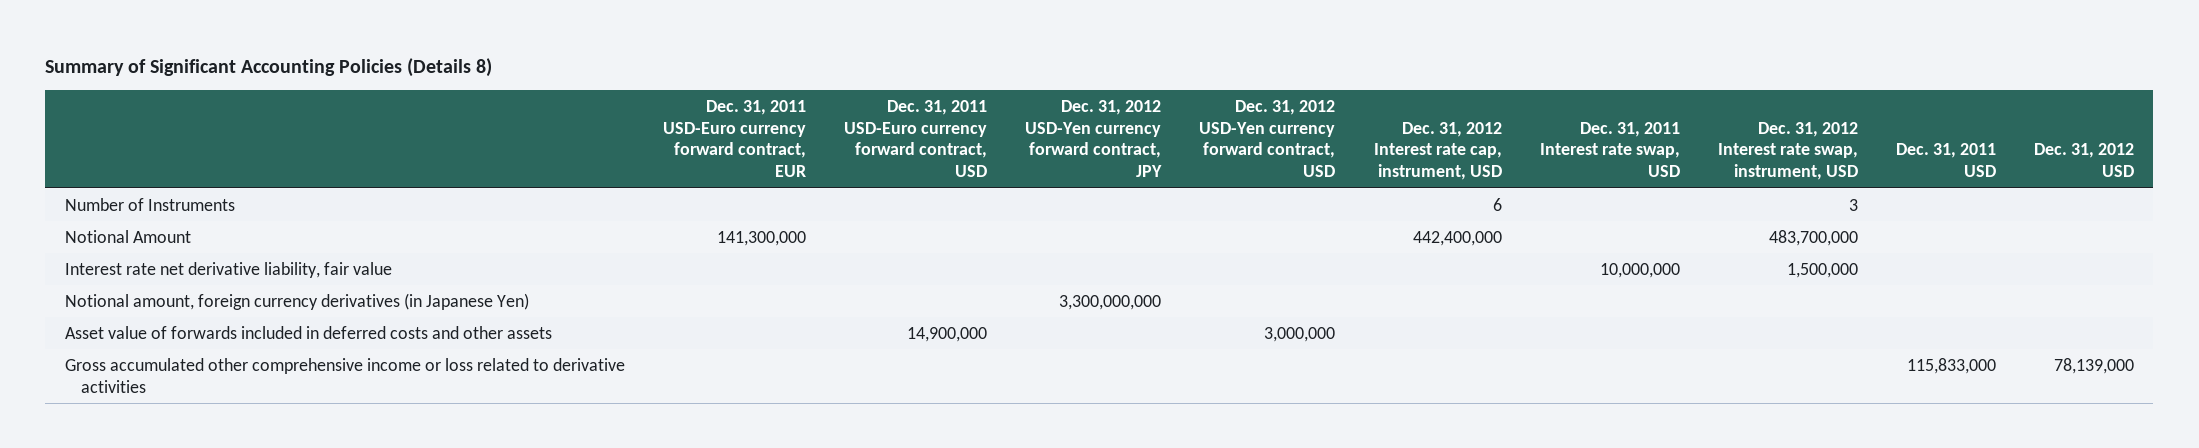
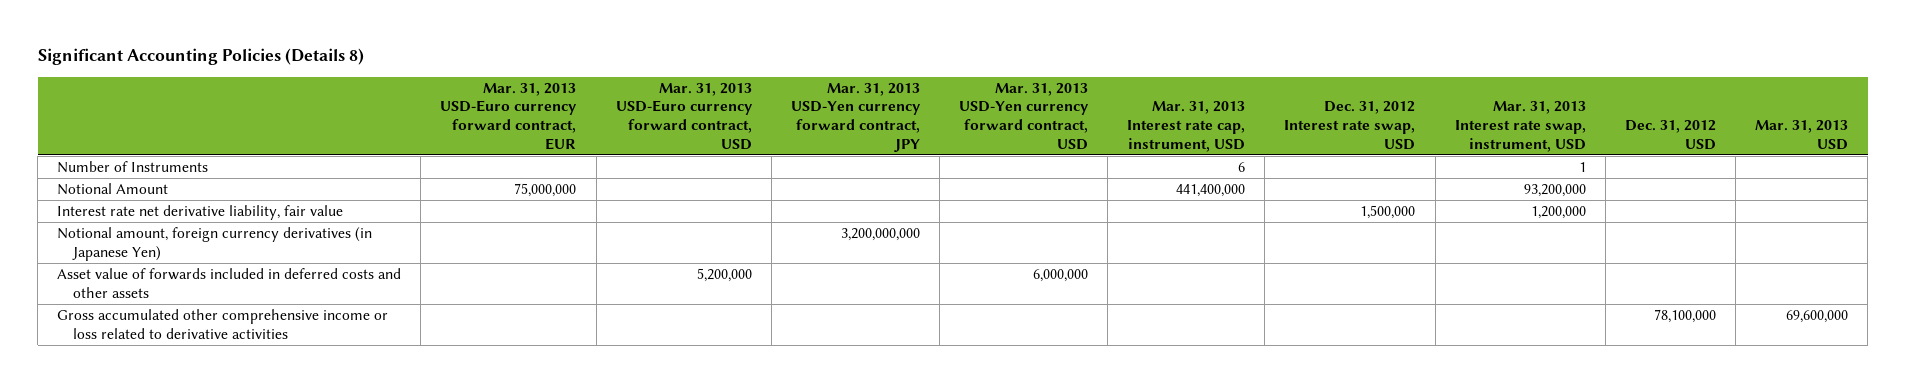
[45,57,493,77] Summary of Significant Accounting Policies (Details 8) -> [37,48,364,66] Significant Accounting Policies (Details 8)
[662,100,806,177] Dec. 31, 2011 USD-Euro currency forward contract, EUR -> none
[843,100,987,177] Dec. 31, 2011 USD-Euro currency forward contract, USD -> none
[1025,100,1163,177] Dec. 31, 2012 USD-Yen currency forward contract, JPY -> none
[1199,100,1336,177] Dec. 31, 2012 USD-Yen currency forward contract, USD -> none
[1373,121,1502,180] Dec. 31, 2012 Interest rate cap, instrument, USD -> none
[1539,121,1680,177] Dec. 31, 2011 Interest rate swap, USD -> none
[1717,121,1858,180] Dec. 31, 2012 Interest rate swap, instrument, USD -> none
[1896,143,1997,177] Dec. 31, 2011 USD -> none
none -> [440,82,578,150] Mar. 31, 2013 USD-Euro currency forward contract, EUR
none -> [615,82,753,150] Mar. 31, 2013 USD-Euro currency forward contract, USD
none -> [790,82,921,152] Mar. 31, 2013 USD-Yen currency forward contract, JPY
none -> [959,82,1090,150] Mar. 31, 2013 USD-Yen currency forward contract, USD
none -> [1127,101,1246,152] Mar. 31, 2013 Interest rate cap, instrument, USD
none -> [1284,101,1416,150] Dec. 31, 2012 Interest rate swap, USD
none -> [1454,101,1586,152] Mar. 31, 2013 Interest rate swap, instrument, USD
none -> [1755,119,1849,150] Mar. 31, 2013 USD
[2054,357,2135,374] 78,139,000 -> [1653,309,1716,324] 78,100,000

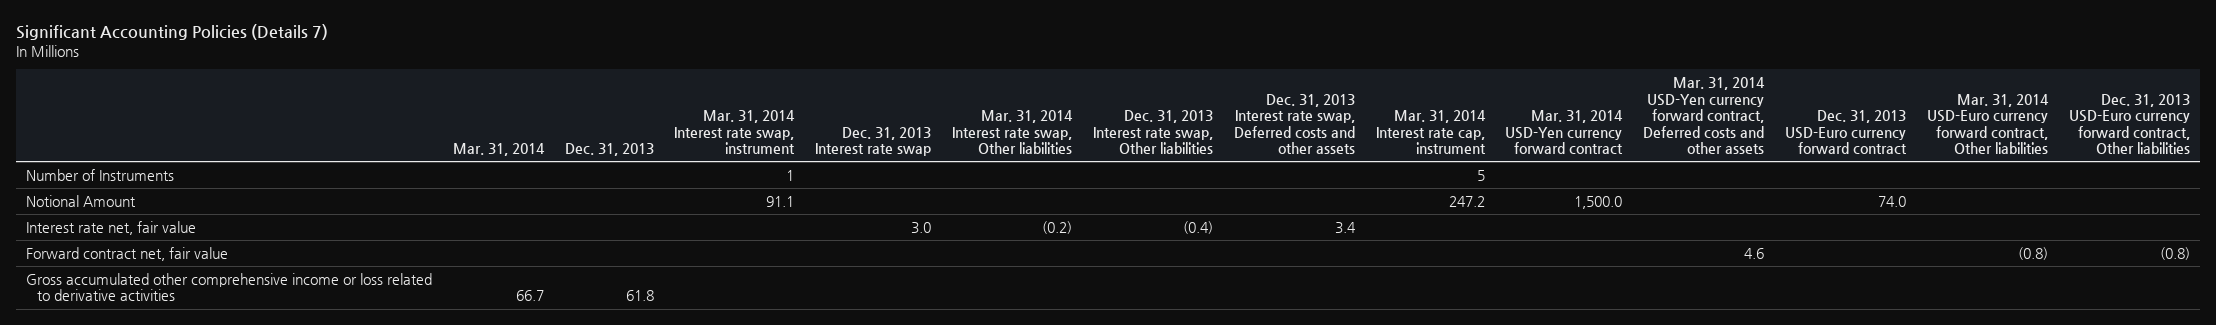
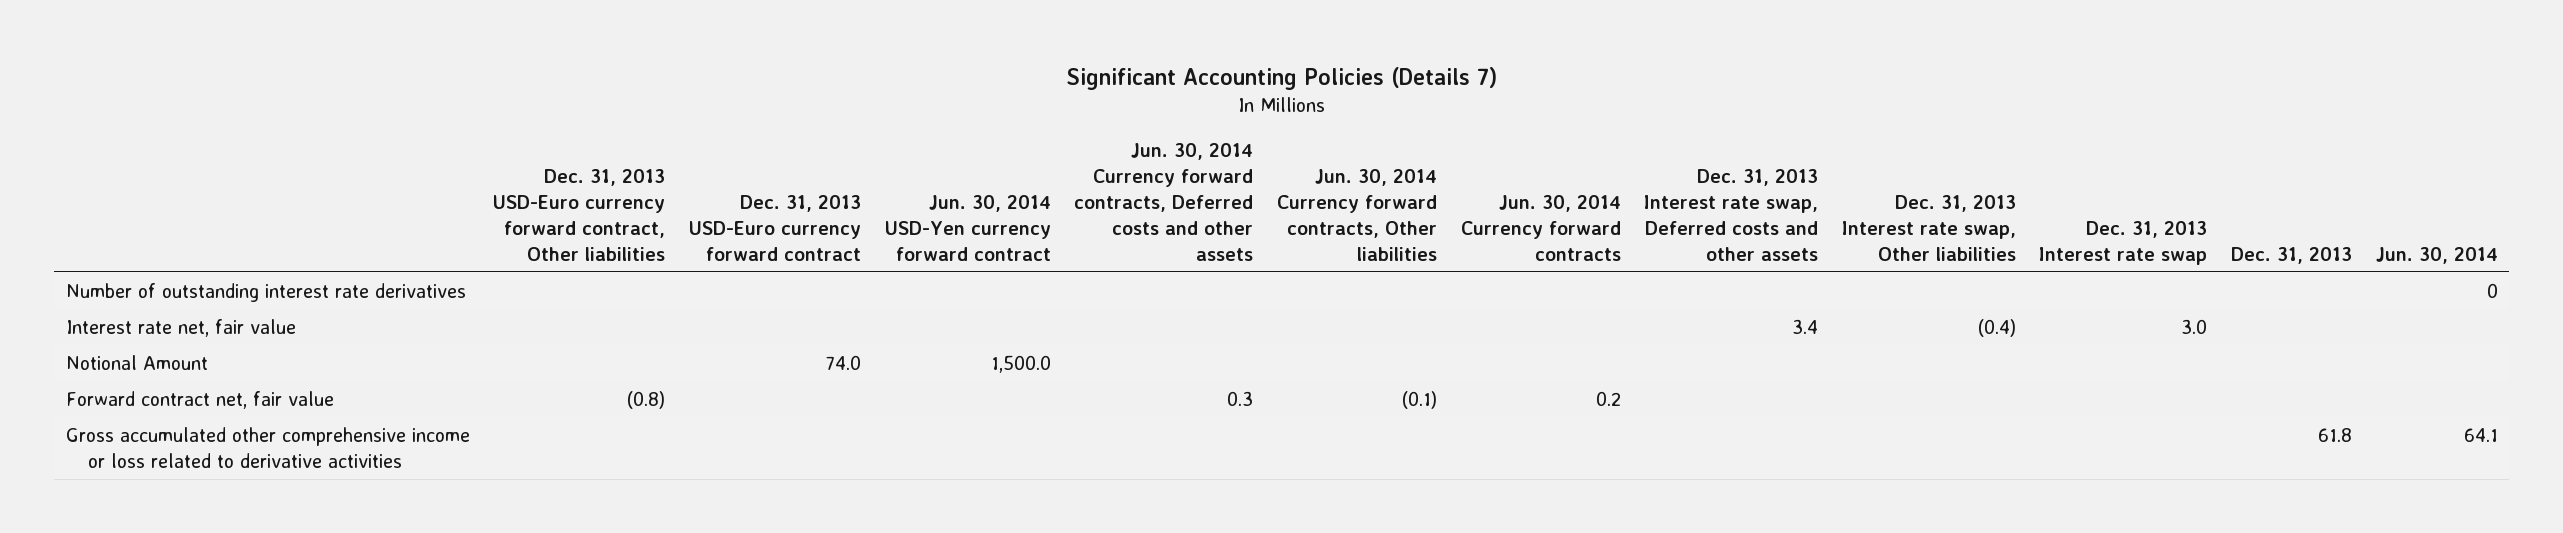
[452,143,545,157] Mar. 31, 2014 -> none
[674,110,796,155] Mar. 31, 2014 Interest rate swap, instrument -> none
[952,110,1074,155] Mar. 31, 2014 Interest rate swap, Other liabilities -> none
[1375,110,1486,155] Mar. 31, 2014 Interest rate cap, instrument -> none
[1505,110,1624,155] Mar. 31, 2014 USD-Yen currency forward contract -> none
[1643,77,1766,155] Mar. 31, 2014 USD-Yen currency forward contract, Deferred costs and other assets -> none
[1926,93,2049,155] Mar. 31, 2014 USD-Euro currency forward contract, Other liabilities -> none
none -> [884,194,1051,261] Jun. 30, 2014 USD-Yen currency forward contract
none -> [1074,142,1254,261] Jun. 30, 2014 Currency forward contracts, Deferred costs and other assets
none -> [1276,168,1437,261] Jun. 30, 2014 Currency forward contracts, Other liabilities
none -> [1460,194,1621,261] Jun. 30, 2014 Currency forward contracts
none -> [2375,246,2498,264] Jun. 30, 2014
[25,168,174,181] Number of Instruments -> [65,282,466,302] Number of outstanding interest rate derivatives
[25,194,136,207] Notional Amount -> [65,354,208,370] Notional Amount

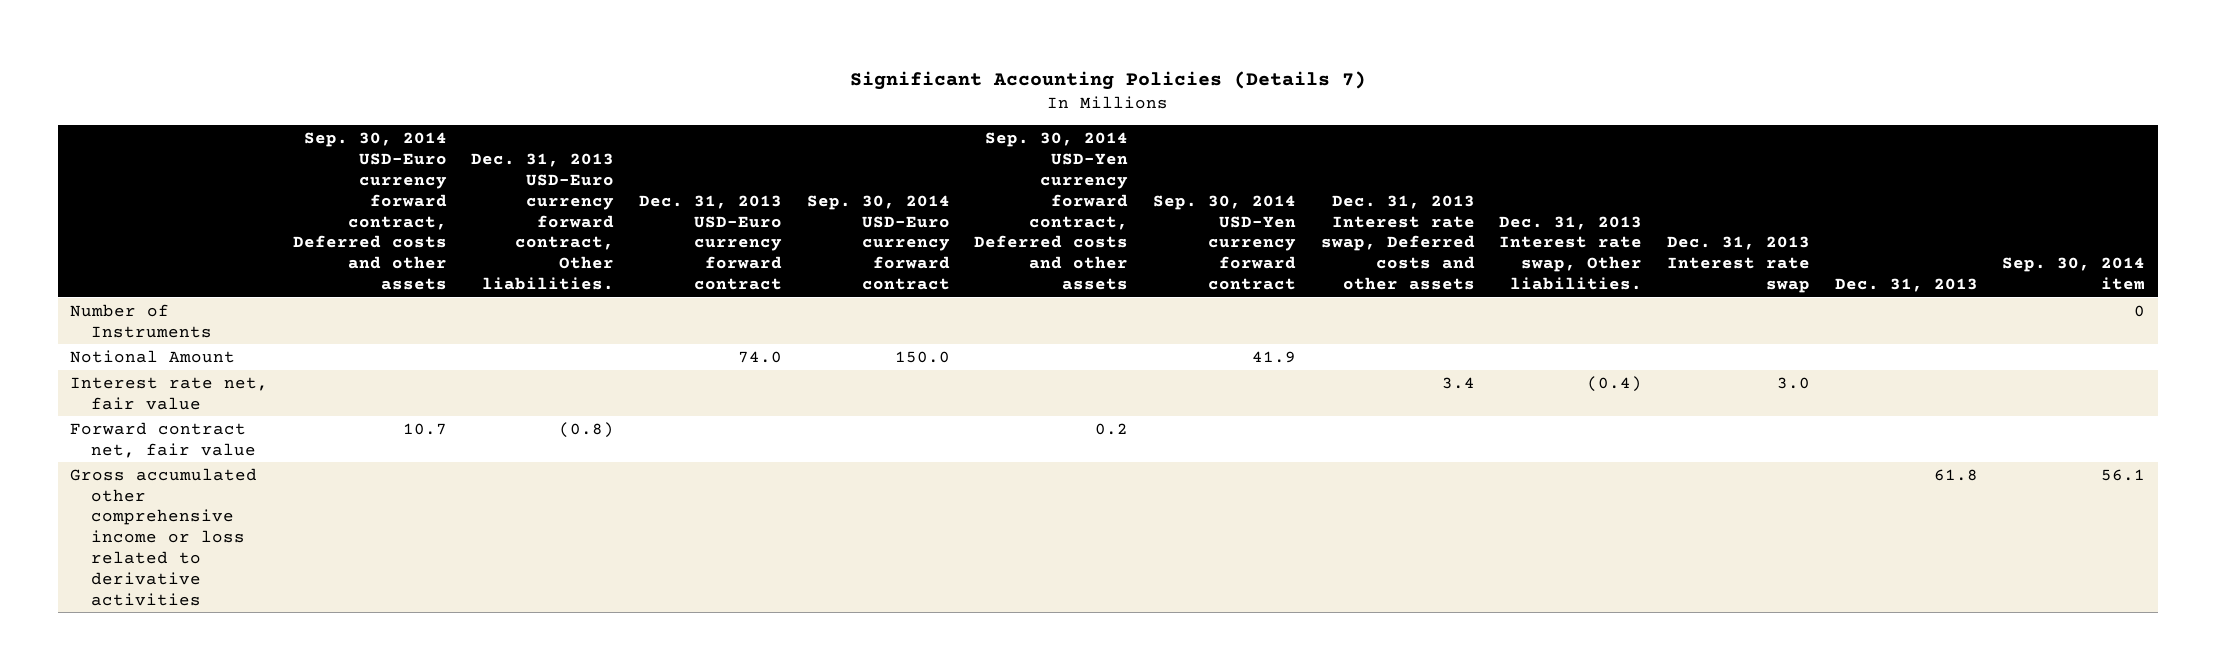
[493,168,666,261] Dec. 31, 2013 USD-Euro currency forward contract, Other liabilities -> none
[884,194,1051,261] Jun. 30, 2014 USD-Yen currency forward contract -> none
[1074,142,1254,261] Jun. 30, 2014 Currency forward contracts, Deferred costs and other assets -> none
[1276,168,1437,261] Jun. 30, 2014 Currency forward contracts, Other liabilities -> none
[1460,194,1621,261] Jun. 30, 2014 Currency forward contracts -> none
[1841,194,2016,261] Dec. 31, 2013 Interest rate swap, Other liabilities -> none
[2375,246,2498,264] Jun. 30, 2014 -> none
none -> [292,132,447,291] Sep. 30, 2014 USD-Euro currency forward contract, Deferred costs and other assets
none -> [471,153,615,291] Dec. 31, 2013 USD-Euro currency forward contract, Other liabilities.
none -> [806,194,950,291] Sep. 30, 2014 USD-Euro currency forward contract
none -> [974,132,1129,291] Sep. 30, 2014 USD-Yen currency forward contract, Deferred costs and other assets
none -> [1153,194,1297,291] Sep. 30, 2014 USD-Yen currency forward contract
none -> [1499,215,1643,291] Dec. 31, 2013 Interest rate swap, Other liabilities.
none -> [2002,257,2146,291] Sep. 30, 2014 item
[65,282,466,302] Number of outstanding interest rate derivatives -> [70,303,213,338] Number of Instruments
[65,318,296,337] Interest rate net, fair value -> [70,376,269,410] Interest rate net, fair value

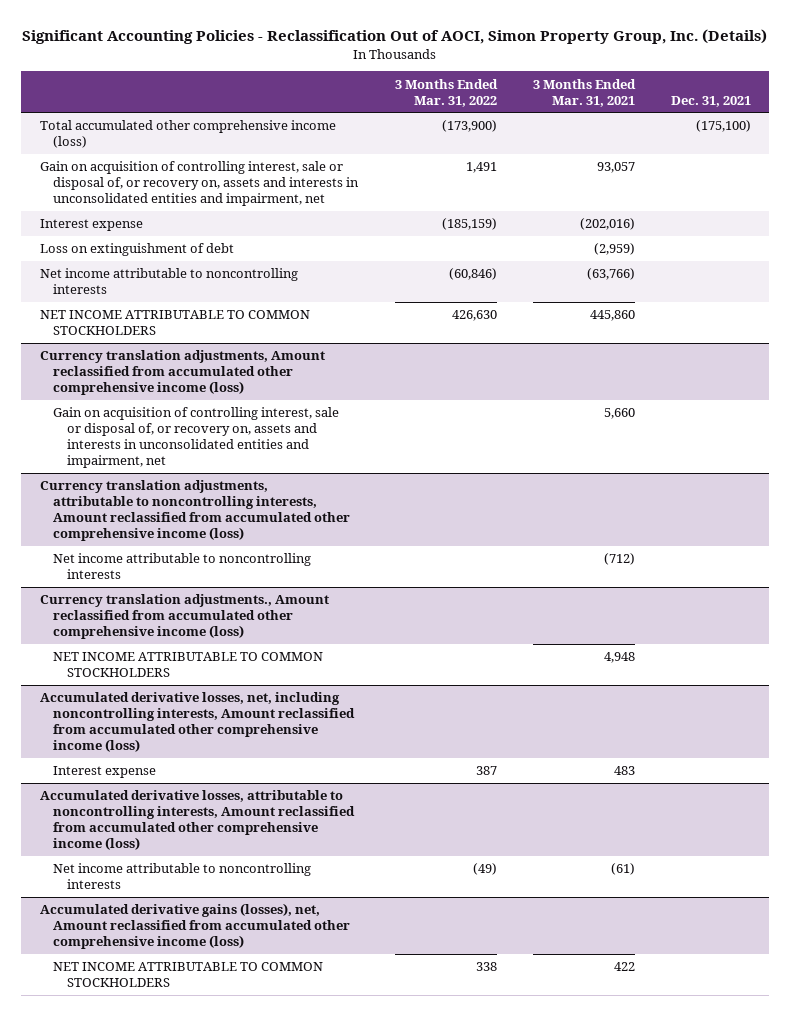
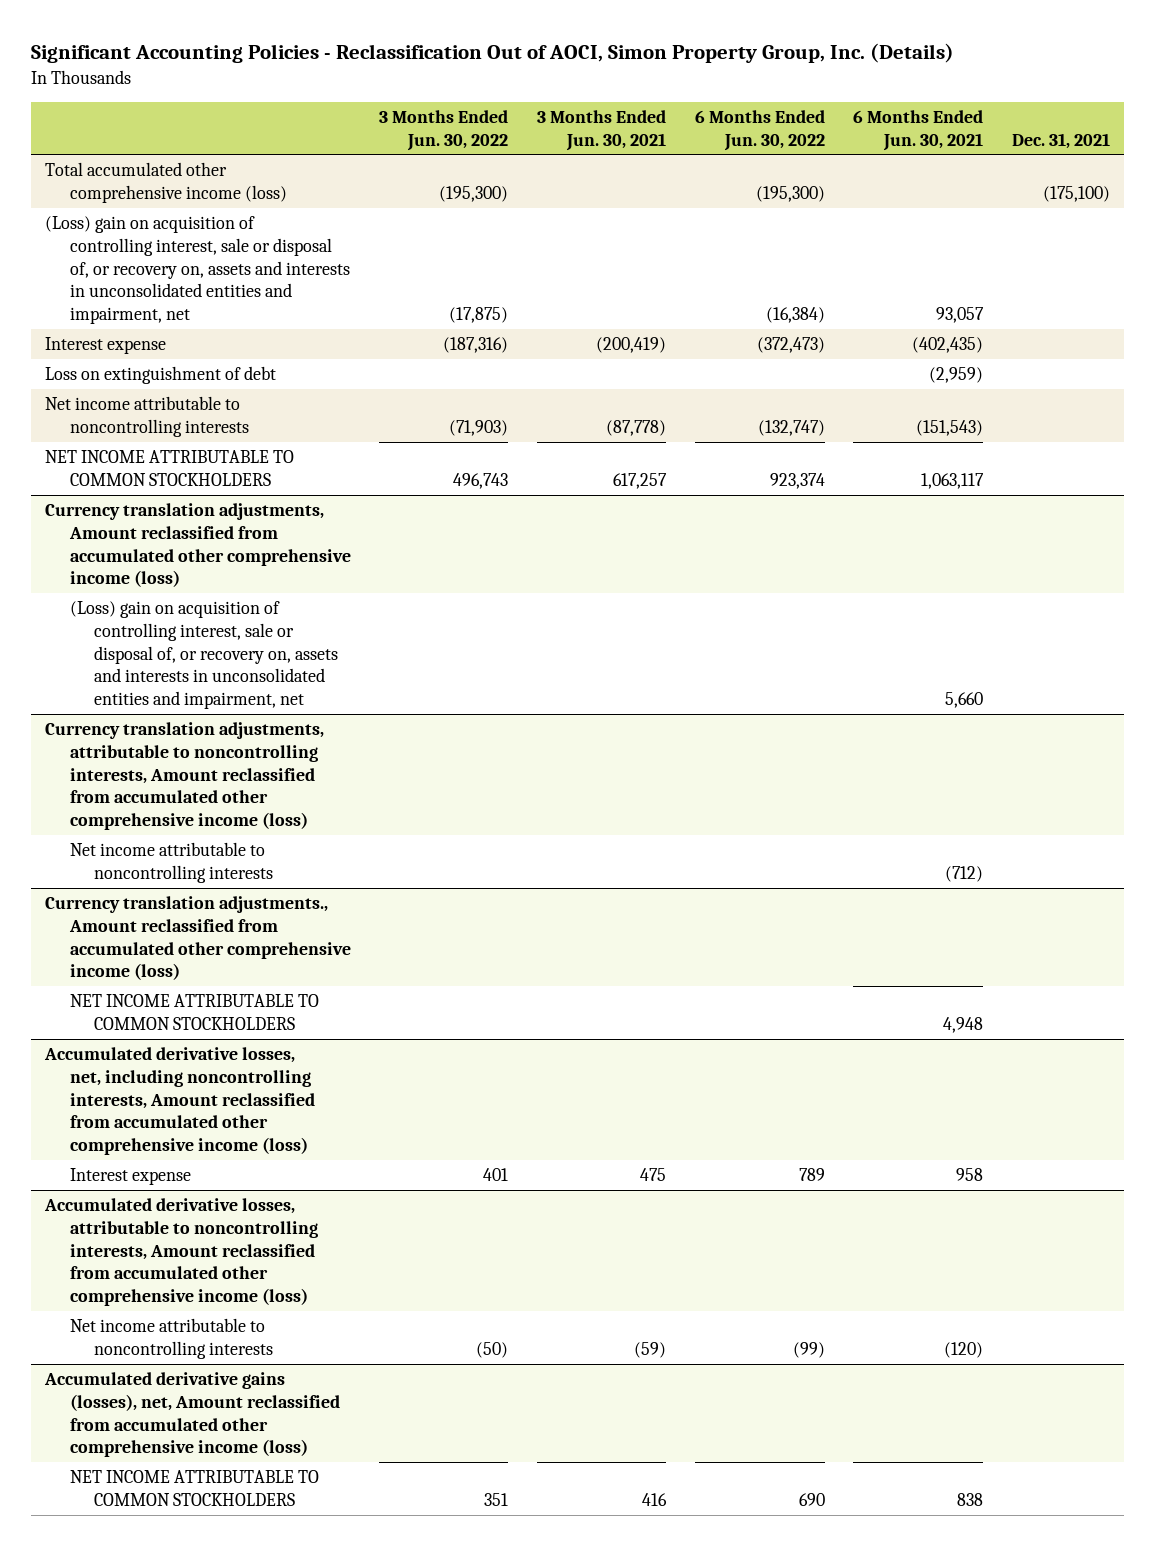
[394,78,498,107] 3 Months Ended Mar. 31, 2022 -> none
[532,78,636,107] 3 Months Ended Mar. 31, 2021 -> none
none -> [379,109,509,151] 3 Months Ended Jun. 30, 2022
none -> [537,109,667,151] 3 Months Ended Jun. 30, 2021
none -> [694,109,825,151] 6 Months Ended Jun. 30, 2022
none -> [853,109,984,151] 6 Months Ended Jun. 30, 2021
[39,161,360,207] Gain on acquisition of controlling interest, sale or disposal of, or recovery on, assets and interests in unconsolidated entities and impairment, net -> [45,216,350,324] (Loss) gain on acquisition of controlling interest, sale or disposal of, or recovery on, assets and interests in unconsolidated entities and impairment, net
[53,407,340,469] Gain on acquisition of controlling interest, sale or disposal of, or recovery on, assets and interests in unconsolidated entities and impairment, net -> [69,601,339,709] (Loss) gain on acquisition of controlling interest, sale or disposal of, or recovery on, assets and interests in unconsolidated entities and impairment, net

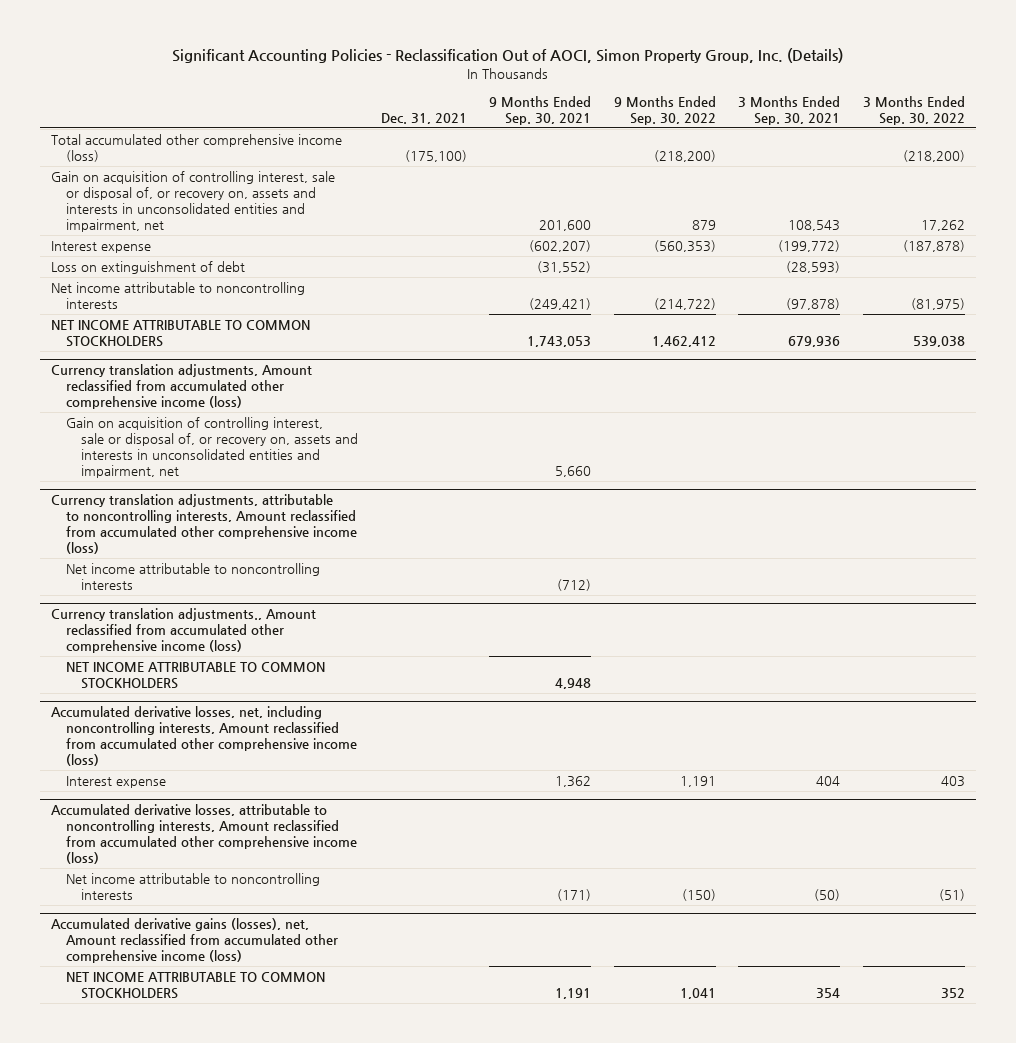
[379,109,509,151] 3 Months Ended Jun. 30, 2022 -> none
[537,109,667,151] 3 Months Ended Jun. 30, 2021 -> none
[694,109,825,151] 6 Months Ended Jun. 30, 2022 -> none
[853,109,984,151] 6 Months Ended Jun. 30, 2021 -> none
none -> [489,95,592,125] 9 Months Ended Sep. 30, 2021
none -> [613,95,716,125] 9 Months Ended Sep. 30, 2022
none -> [738,95,841,125] 3 Months Ended Sep. 30, 2021
none -> [862,95,965,125] 3 Months Ended Sep. 30, 2022
[45,216,350,324] (Loss) gain on acquisition of controlling interest, sale or disposal of, or recovery on, assets and interests in unconsolidated entities and impairment, net -> [51,170,336,233] Gain on acquisition of controlling interest, sale or disposal of, or recovery on, assets and interests in unconsolidated entities and impairment, net
[69,601,339,709] (Loss) gain on acquisition of controlling interest, sale or disposal of, or recovery on, assets and interests in unconsolidated entities and impairment, net -> [66,416,359,479] Gain on acquisition of controlling interest, sale or disposal of, or recovery on, assets and interests in unconsolidated entities and impairment, net

